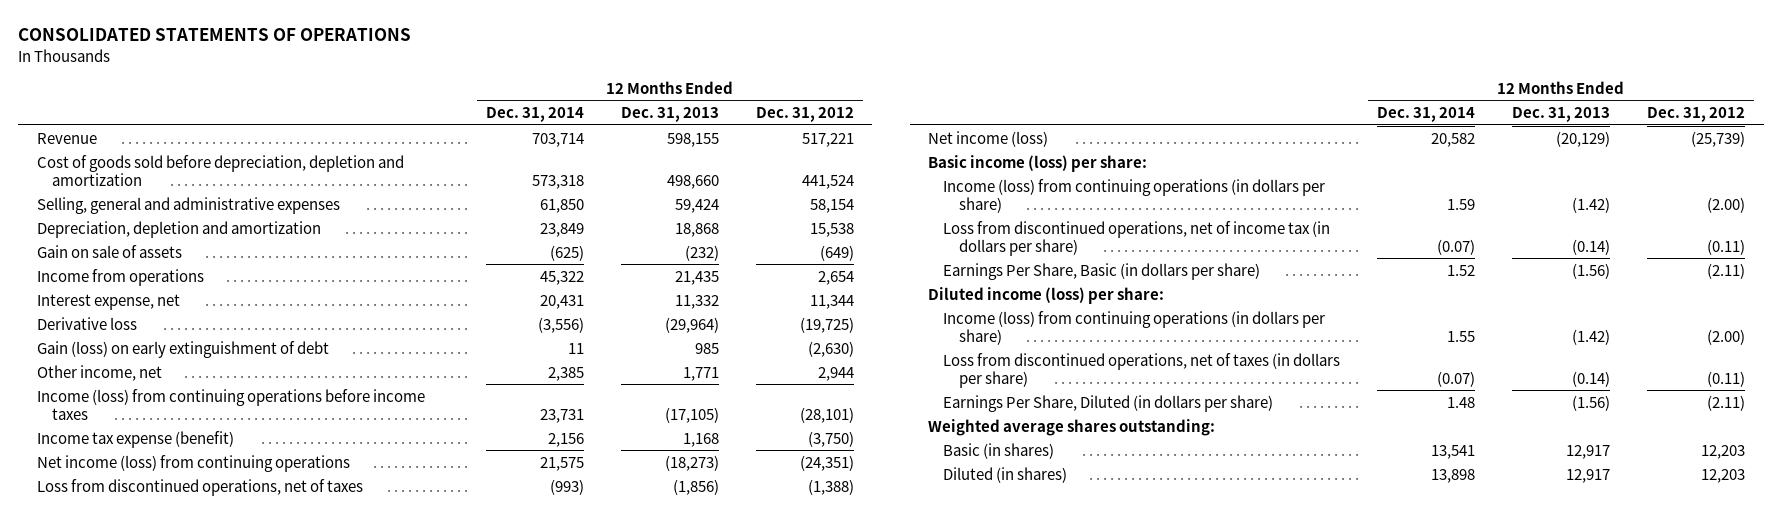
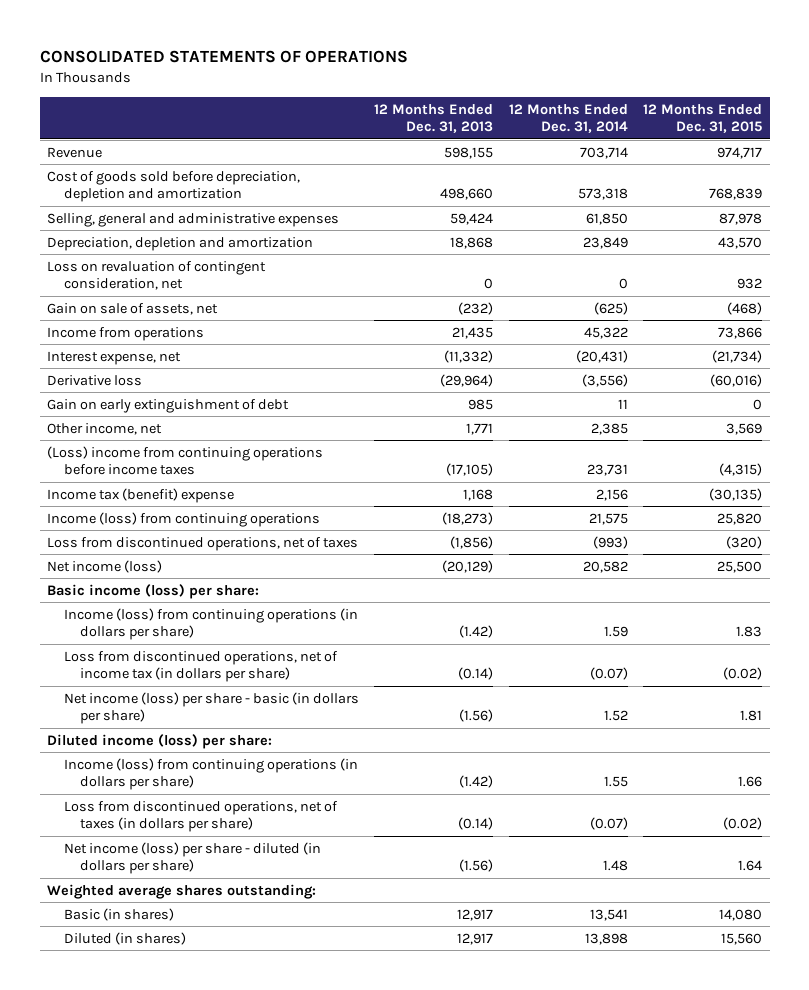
[756,107,855,123] Dec. 31, 2012 -> none
none -> [643,103,763,134] 12 Months Ended Dec. 31, 2015
none -> [47,260,267,291] Loss on revaluation of contingent consideration, net
[36,244,182,258] Gain on sale of assets -> [47,302,219,315] Gain on sale of assets, net
[540,294,585,309] 20,431 -> [575,349,628,363] (20,431)
[675,294,720,309] 11,332 -> [444,349,494,363] (11,332)
[36,340,329,358] Gain (loss) on early extinguishment of debt -> [47,398,290,413] Gain on early extinguishment of debt
[36,388,425,420] Income (loss) from continuing operations before income taxes -> [47,445,324,476] (Loss) income from continuing operations before income taxes
[36,430,234,448] Income tax expense (benefit) -> [47,487,235,503] Income tax (benefit) expense
[36,454,350,472] Net income (loss) from continuing operations -> [47,511,321,527] Income (loss) from continuing operations
[943,262,1261,280] Earnings Per Share, Basic (in dollars per share) -> [63,691,359,725] Net income (loss) per share - basic (in dollars per share)
[943,394,1274,412] Earnings Per Share, Diluted (in dollars per share) -> [63,841,321,875] Net income (loss) per share - diluted (in dollars per share)

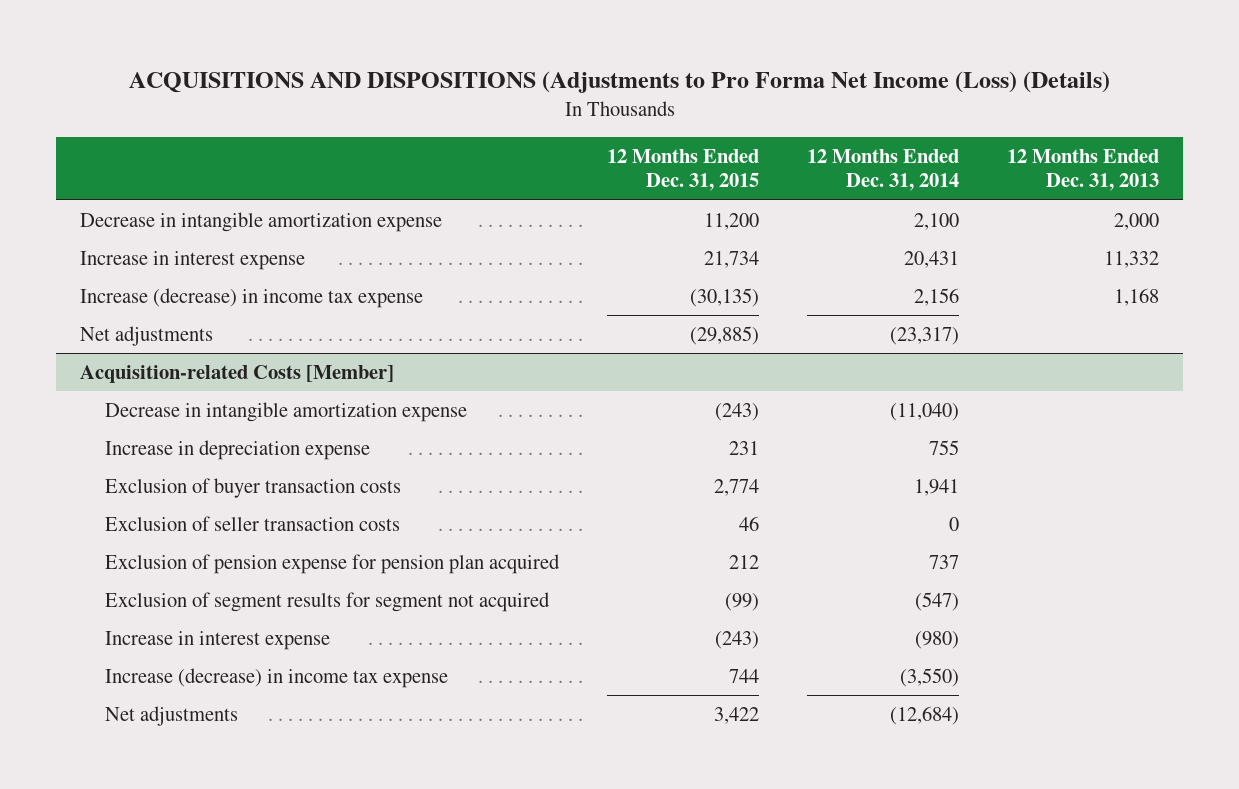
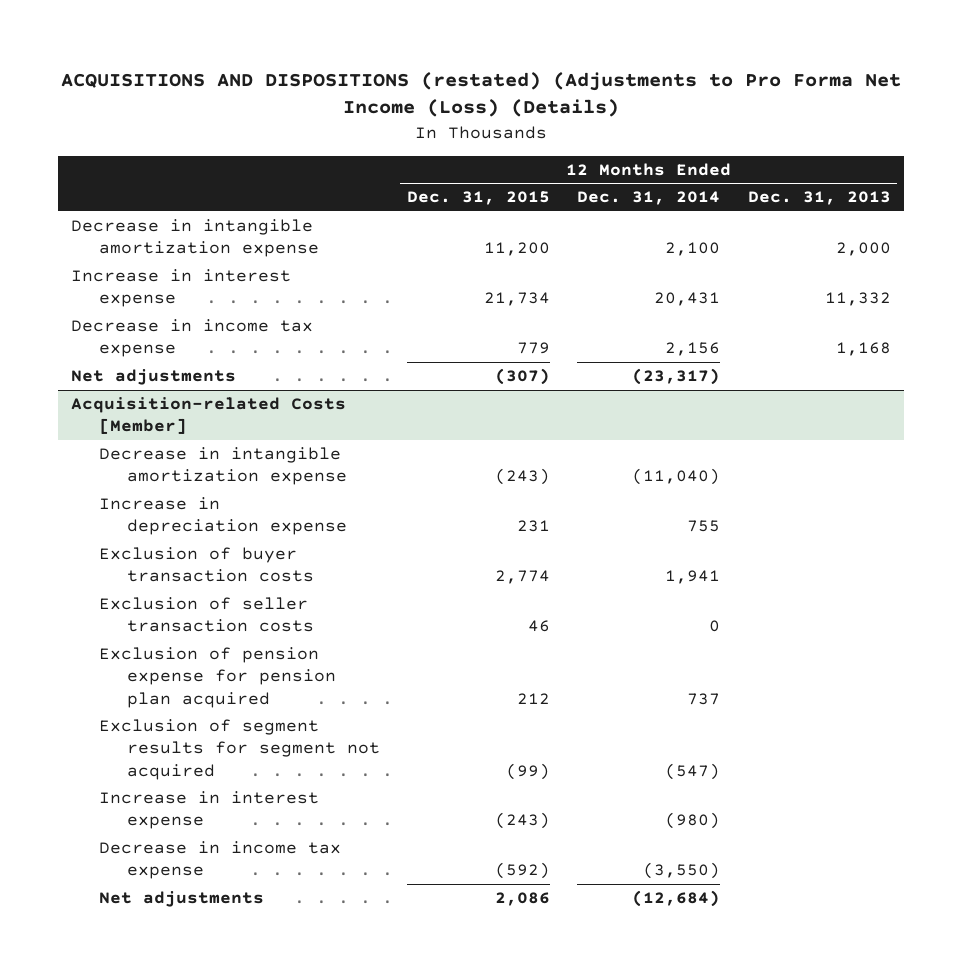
[128,71,1110,94] ACQUISITIONS AND DISPOSITIONS (Adjustments to Pro Forma Net Income (Loss) (Details) -> [60,71,901,118] ACQUISITIONS AND DISPOSITIONS (restated) (Adjustments to Pro Forma Net Income (Loss) (Details)
[80,287,424,308] Increase (decrease) in income tax expense -> [71,319,314,358] Decrease in income tax expense
[689,287,759,307] (30,135) -> [516,342,550,355] 779
[689,325,759,345] (29,885) -> [494,368,550,386] (307)
[104,667,448,688] Increase (decrease) in income tax expense -> [98,841,341,880] Decrease in income tax expense
[728,668,759,683] 744 -> [494,862,550,880] (592)
[713,706,759,724] 3,422 -> [494,892,550,907] 2,086

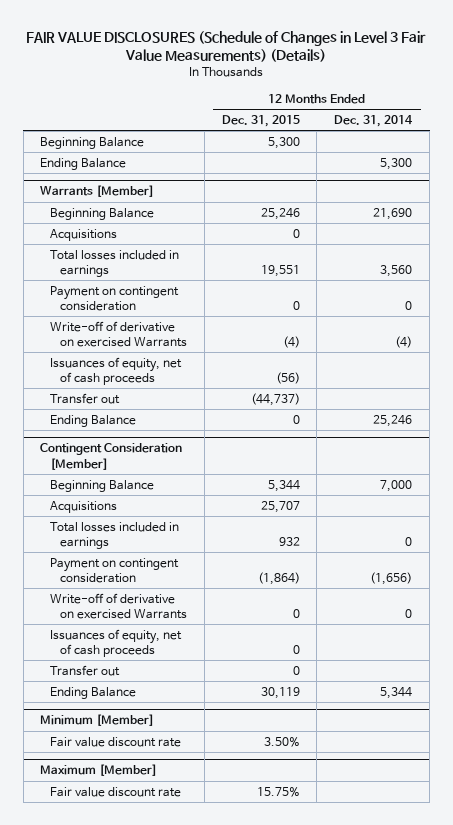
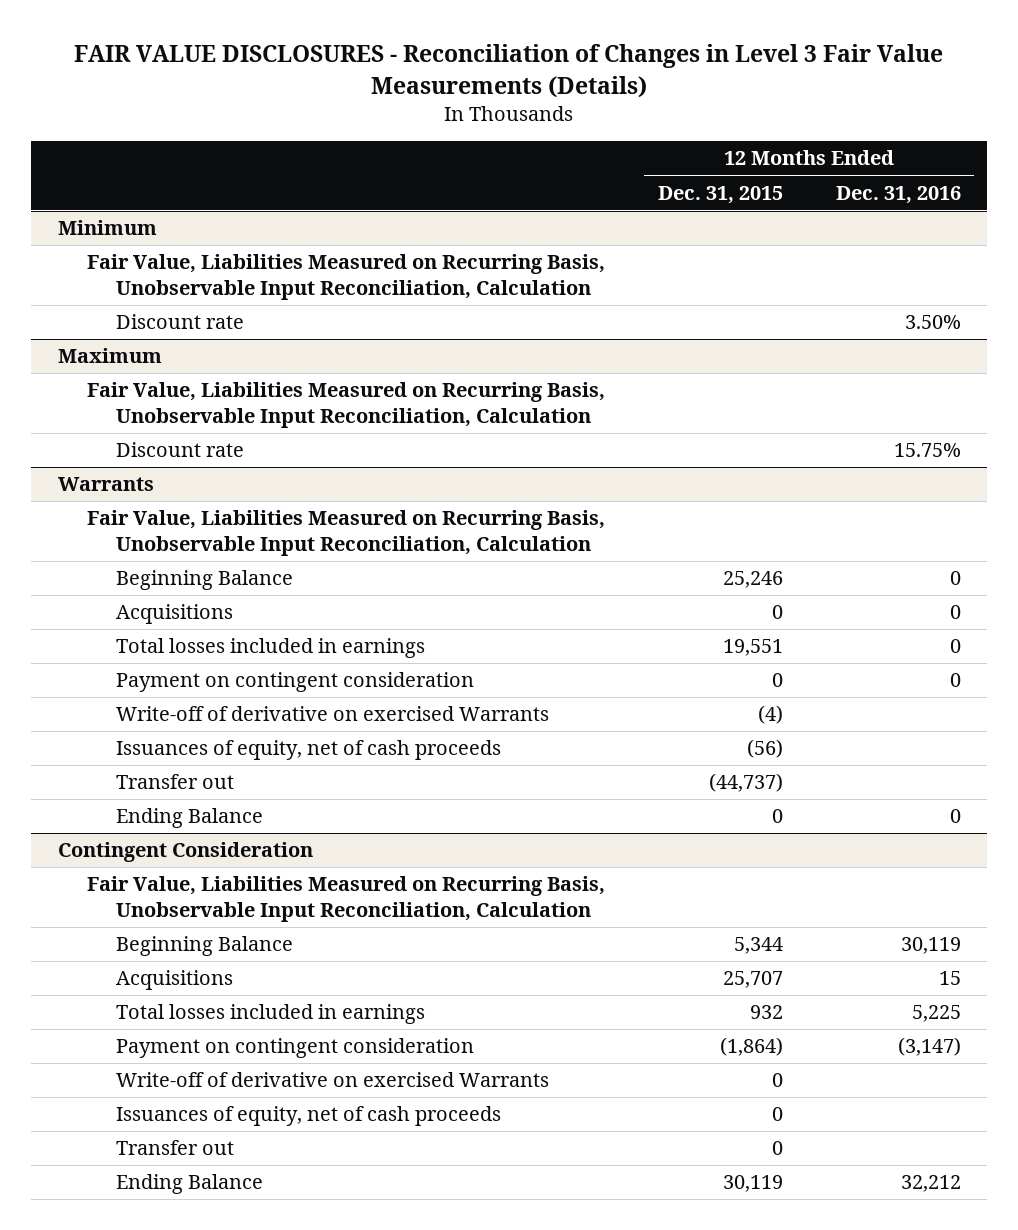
[26,30,427,63] FAIR VALUE DISCLOSURES (Schedule of Changes in Level 3 Fair Value Measurements) (Details) -> [74,44,944,98] FAIR VALUE DISCLOSURES - Reconciliation of Changes in Level 3 Fair Value Measurements (Details)
[334,114,414,127] Dec. 31, 2014 -> none
none -> [835,185,961,204] Dec. 31, 2016
[40,136,145,149] Beginning Balance -> none
[40,157,127,170] Ending Balance -> none
none -> [57,220,157,236] Minimum
none -> [86,254,605,301] Fair Value, Liabilities Measured on Recurring Basis, Unobservable Input Reconciliation, Calculation
none -> [115,314,244,330] Discount rate
none -> [57,348,162,364] Maximum
none -> [86,382,605,429] Fair Value, Liabilities Measured on Recurring Basis, Unobservable Input Reconciliation, Calculation
none -> [115,442,244,458] Discount rate
[40,185,155,198] Warrants [Member] -> [57,477,154,492] Warrants
none -> [86,510,605,557] Fair Value, Liabilities Measured on Recurring Basis, Unobservable Input Reconciliation, Calculation
[40,443,183,470] Contingent Consideration [Member] -> [57,842,313,863] Contingent Consideration
none -> [86,876,605,923] Fair Value, Liabilities Measured on Recurring Basis, Unobservable Input Reconciliation, Calculation
[40,714,155,727] Minimum [Member] -> none
[50,736,182,747] Fair value discount rate -> none
[40,764,158,777] Maximum [Member] -> none
[50,786,182,797] Fair value discount rate -> none

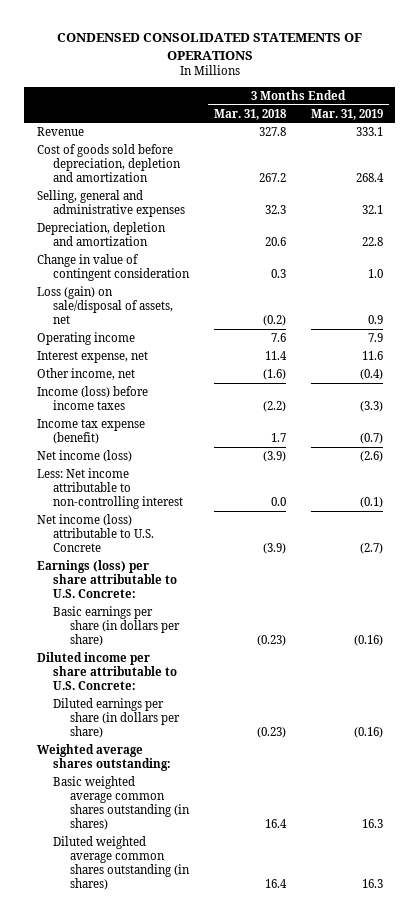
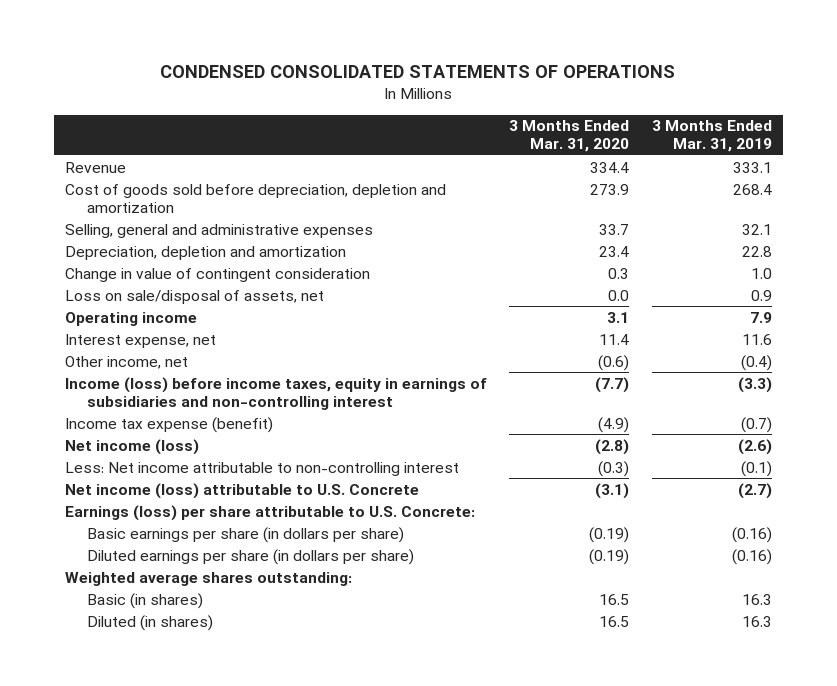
[214,108,288,120] Mar. 31, 2018 -> none
none -> [509,120,630,153] 3 Months Ended Mar. 31, 2020
[36,286,174,325] Loss (gain) on sale/disposal of assets, net -> [64,289,324,304] Loss on sale/disposal of assets, net
[36,386,148,411] Income (loss) before income taxes -> [64,376,487,410] Income (loss) before income taxes, equity in earnings of subsidiaries and non-controlling interest
[36,652,178,691] Diluted income per share attributable to U.S. Concrete: -> none
[53,776,190,831] Basic weighted average common shares outstanding (in shares) -> [86,592,203,609] Basic (in shares)
[53,836,190,891] Diluted weighted average common shares outstanding (in shares) -> [86,614,213,631] Diluted (in shares)

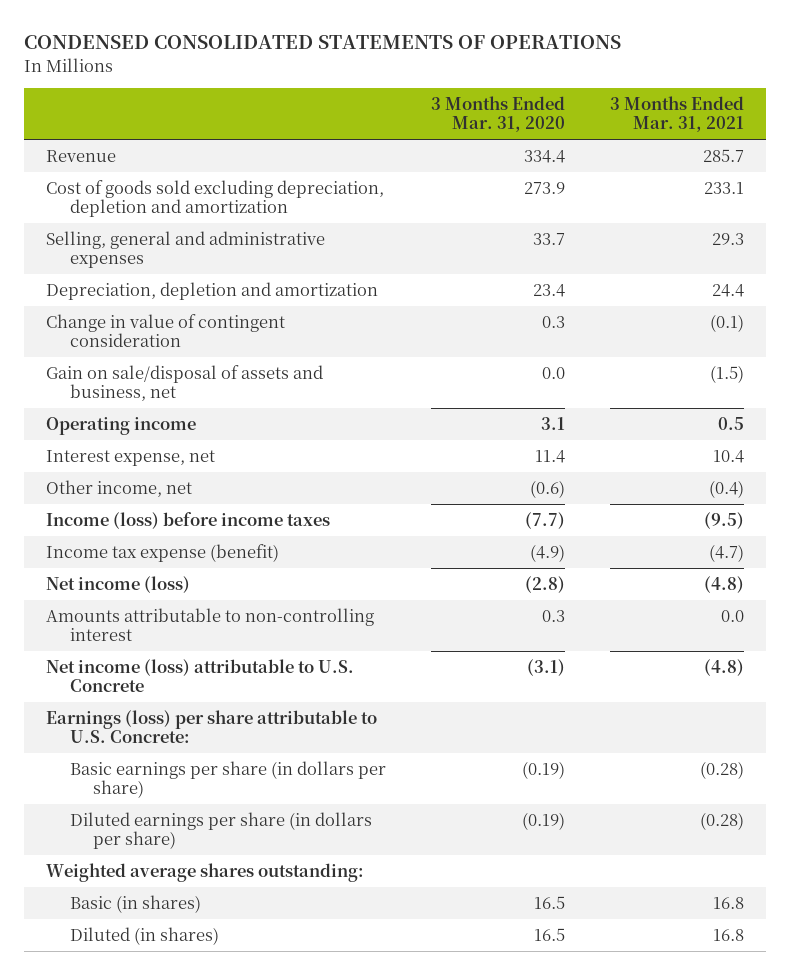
[651,120,772,153] 3 Months Ended Mar. 31, 2019 -> none
none -> [609,96,744,133] 3 Months Ended Mar. 31, 2021
[64,183,446,213] Cost of goods sold before depreciation, depletion and amortization -> [46,180,385,218] Cost of goods sold excluding depreciation, depletion and amortization
[64,289,324,304] Loss on sale/disposal of assets, net -> [46,365,324,402] Gain on sale/disposal of assets and business, net
[64,376,487,410] Income (loss) before income taxes, equity in earnings of subsidiaries and non-controlling interest -> [46,512,331,530] Income (loss) before income taxes
[64,461,459,476] Less: Net income attributable to non-controlling interest -> [46,608,375,642] Amounts attributable to non-controlling interest
[598,460,630,477] (0.3) -> [541,610,565,623] 0.3

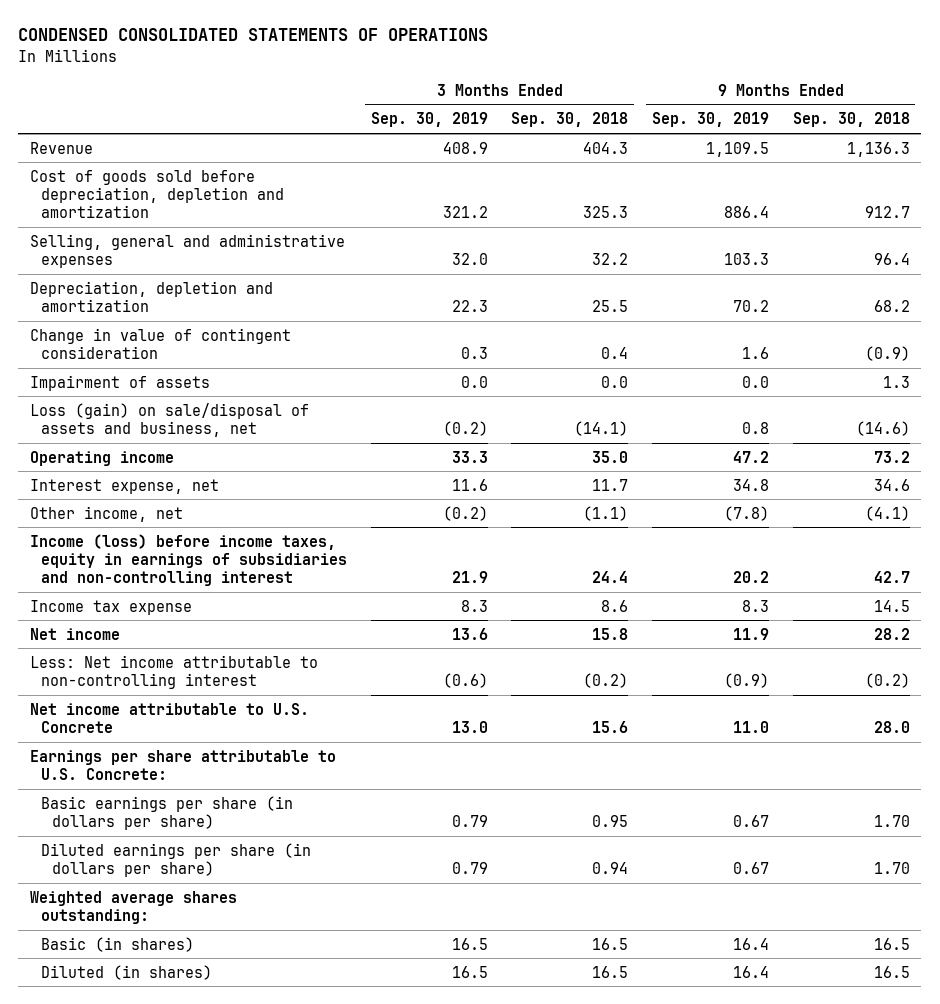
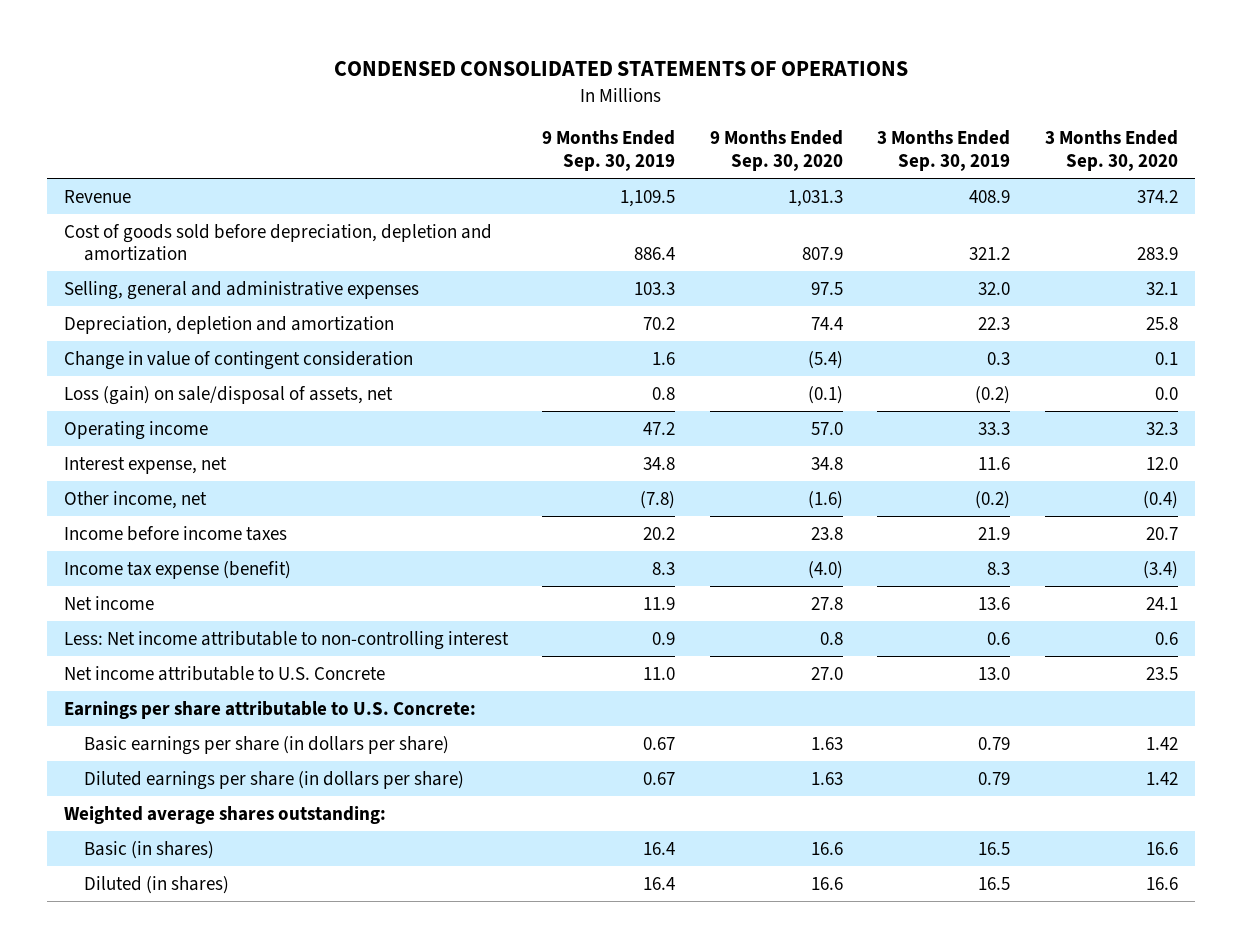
[511,112,629,128] Sep. 30, 2018 -> none
[792,112,910,128] Sep. 30, 2018 -> none
none -> [709,130,843,171] 9 Months Ended Sep. 30, 2020
none -> [1044,130,1178,171] 3 Months Ended Sep. 30, 2020
[30,374,211,391] Impairment of assets -> none
[30,402,310,437] Loss (gain) on sale/disposal of assets and business, net -> [64,385,394,405] Loss (gain) on sale/disposal of assets, net
[30,533,348,587] Income (loss) before income taxes, equity in earnings of subsidiaries and non-controlling interest -> [64,525,288,541] Income before income taxes
[30,599,193,615] Income tax expense -> [64,560,292,579] Income tax expense (benefit)
[442,672,488,688] (0.6) -> [987,631,1011,645] 0.6
[723,672,769,688] (0.9) -> [652,631,676,645] 0.9

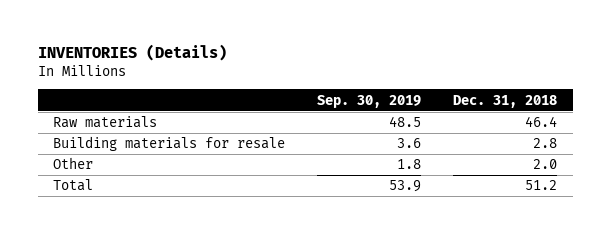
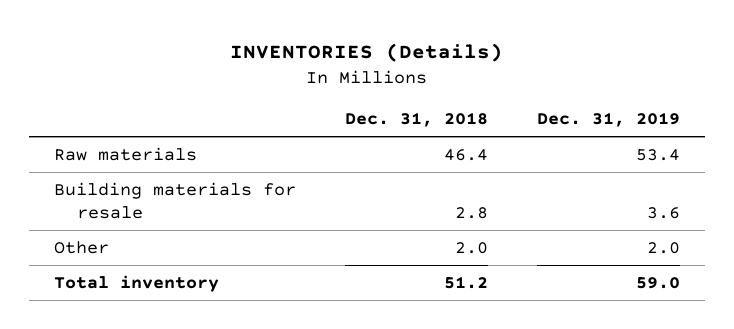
[317,94,422,108] Sep. 30, 2019 -> none
none -> [537,111,681,127] Dec. 31, 2019
[53,179,94,192] Total -> [53,274,219,292] Total inventory

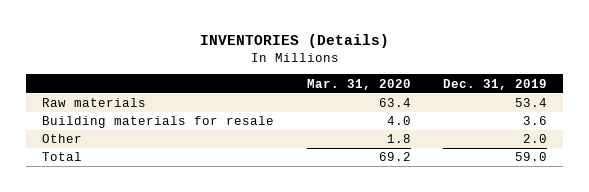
[345,111,489,127] Dec. 31, 2018 -> none
none -> [306,78,411,90] Mar. 31, 2020
[53,274,219,292] Total inventory -> [42,152,83,162] Total

